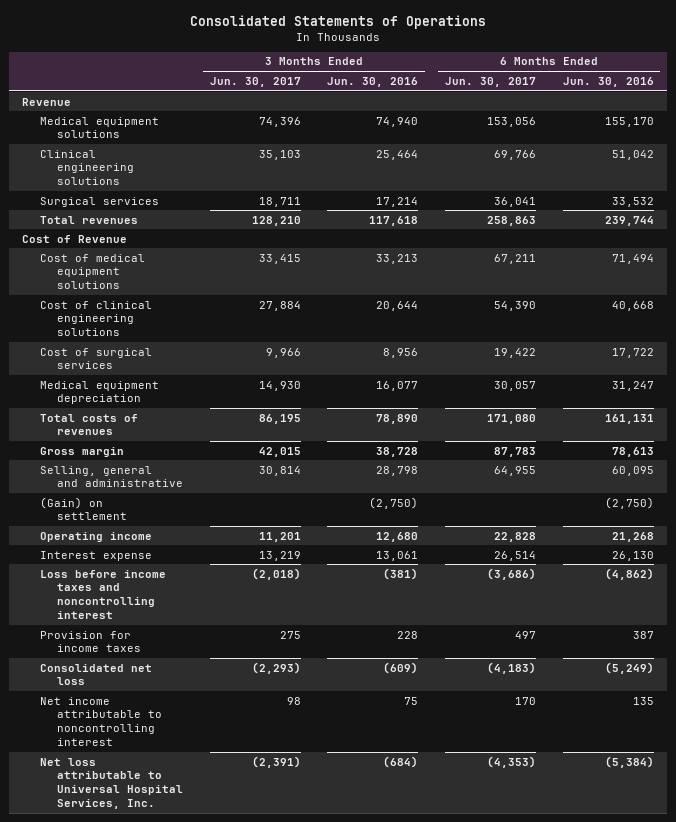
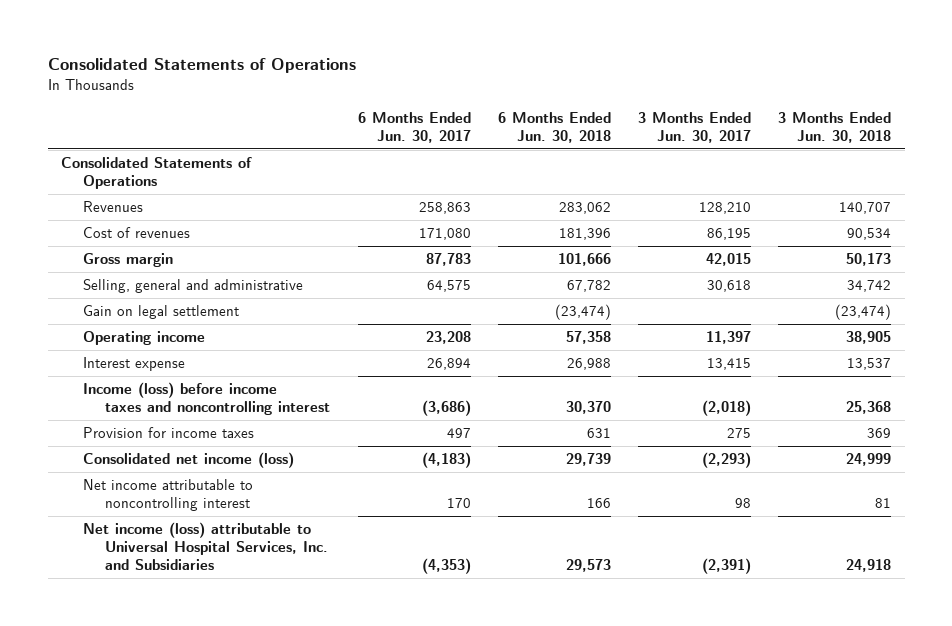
[327,76,419,87] Jun. 30, 2016 -> none
[562,76,654,87] Jun. 30, 2016 -> none
none -> [497,111,611,143] 6 Months Ended Jun. 30, 2018
none -> [778,111,892,143] 3 Months Ended Jun. 30, 2018
[22,97,72,106] Revenue -> none
[39,116,159,139] Medical equipment solutions -> none
[39,149,134,186] Clinical engineering solutions -> none
[39,196,159,207] Surgical services -> none
[22,234,128,243] Cost of Revenue -> none
[39,253,145,290] Cost of medical equipment solutions -> none
[39,300,152,337] Cost of clinical engineering solutions -> none
[39,347,152,370] Cost of surgical services -> none
[39,380,159,405] Medical equipment depreciation -> none
none -> [61,157,253,190] Consolidated Statements of Operations
[39,215,138,224] Total revenues -> [83,201,144,213] Revenues
[39,413,138,436] Total costs of revenues -> [83,227,191,239] Cost of revenues
[258,465,301,476] 30,814 -> [707,280,752,293] 30,618
[494,465,537,476] 64,955 -> [426,280,471,293] 64,575
[39,496,127,521] (Gain) on settlement -> [83,305,240,320] Gain on legal settlement
[258,531,301,542] 11,201 -> [706,331,752,345] 11,397
[494,531,537,542] 22,828 -> [425,331,471,345] 23,208
[258,550,301,561] 13,219 -> [707,358,752,371] 13,415
[494,550,537,561] 26,514 -> [426,358,471,371] 26,894
[39,569,166,619] Loss before income taxes and noncontrolling interest -> [83,382,331,416] Income (loss) before income taxes and noncontrolling interest
[39,663,152,686] Consolidated net loss -> [83,452,295,469] Consolidated net income (loss)
[39,757,183,809] Net loss attributable to Universal Hospital Services, Inc. -> [83,522,329,571] Net income (loss) attributable to Universal Hospital Services, Inc. and Subsidiaries

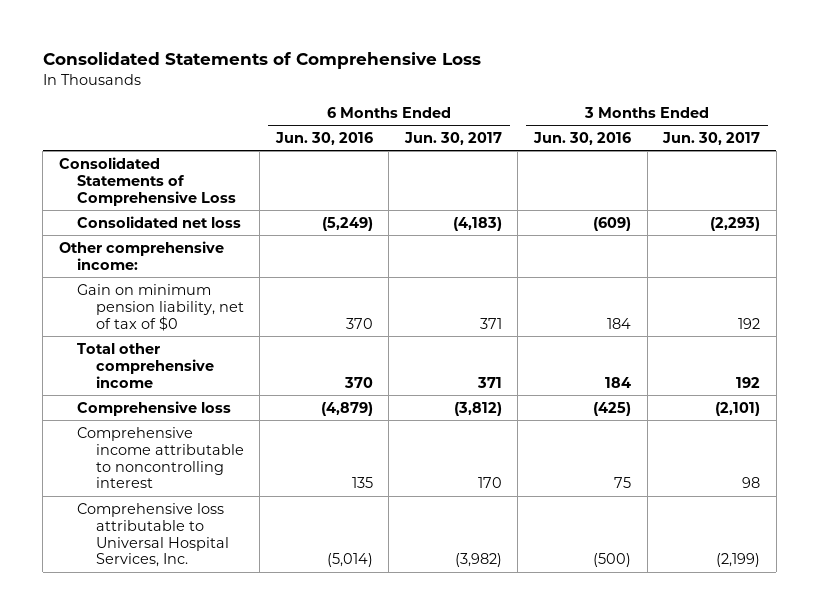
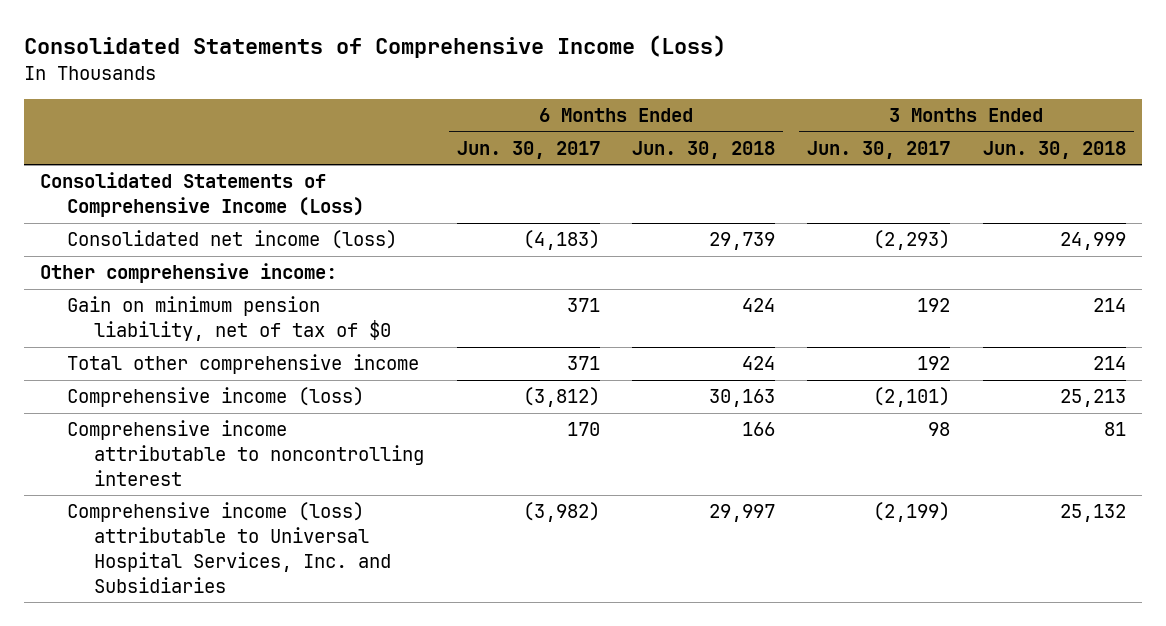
[42,52,481,70] Consolidated Statements of Comprehensive Loss -> [24,34,727,58] Consolidated Statements of Comprehensive Income (Loss)
[274,131,373,145] Jun. 30, 2016 -> none
[532,131,631,145] Jun. 30, 2016 -> none
none -> [632,140,776,159] Jun. 30, 2018
none -> [982,140,1126,159] Jun. 30, 2018
[58,156,237,206] Consolidated Statements of Comprehensive Loss -> [40,172,365,218] Consolidated Statements of Comprehensive Income (Loss)
[77,215,242,228] Consolidated net loss -> [67,230,398,250] Consolidated net income (loss)
[77,400,232,416] Comprehensive loss -> [67,387,365,408] Comprehensive income (loss)
[77,502,229,568] Comprehensive loss attributable to Universal Hospital Services, Inc. -> [67,502,392,593] Comprehensive income (loss) attributable to Universal Hospital Services, Inc. and Subsidiaries

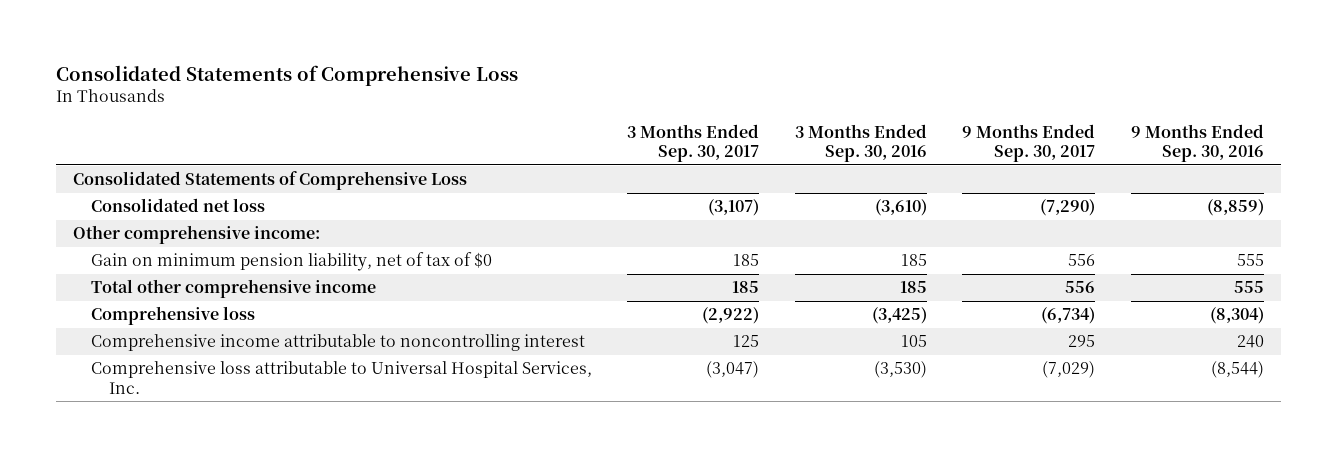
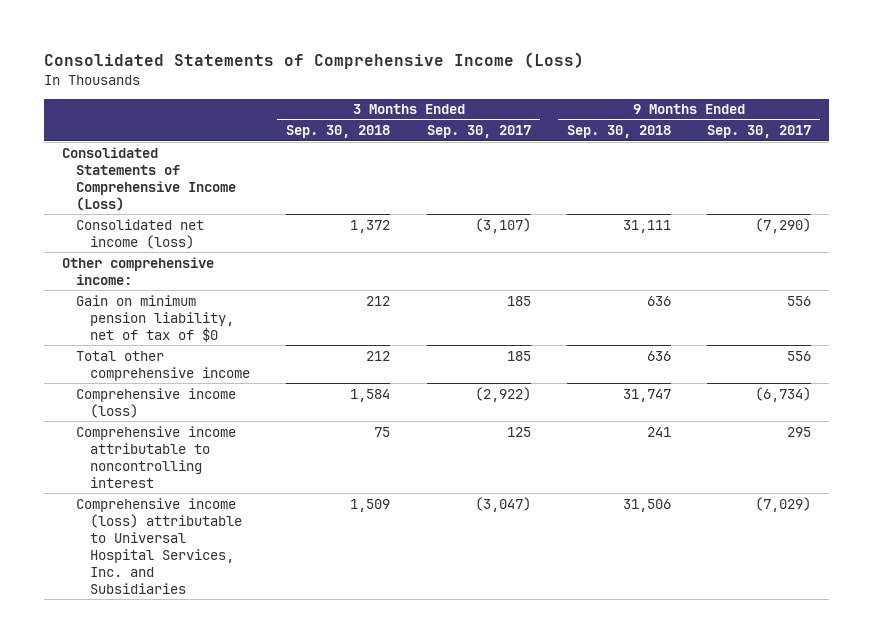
[55,64,518,86] Consolidated Statements of Comprehensive Loss -> [44,51,585,69] Consolidated Statements of Comprehensive Income (Loss)
[794,123,927,163] 3 Months Ended Sep. 30, 2016 -> none
[1130,123,1264,163] 9 Months Ended Sep. 30, 2016 -> none
none -> [286,125,391,139] Sep. 30, 2018
none -> [566,125,671,139] Sep. 30, 2018
[73,171,468,191] Consolidated Statements of Comprehensive Loss -> [62,146,237,211] Consolidated Statements of Comprehensive Income (Loss)
[90,198,265,213] Consolidated net loss -> [76,218,205,249] Consolidated net income (loss)
[90,306,255,326] Comprehensive loss -> [76,387,237,418] Comprehensive income (loss)
[90,361,592,394] Comprehensive loss attributable to Universal Hospital Services, Inc. -> [76,497,243,594] Comprehensive income (loss) attributable to Universal Hospital Services, Inc. and Subsidiaries

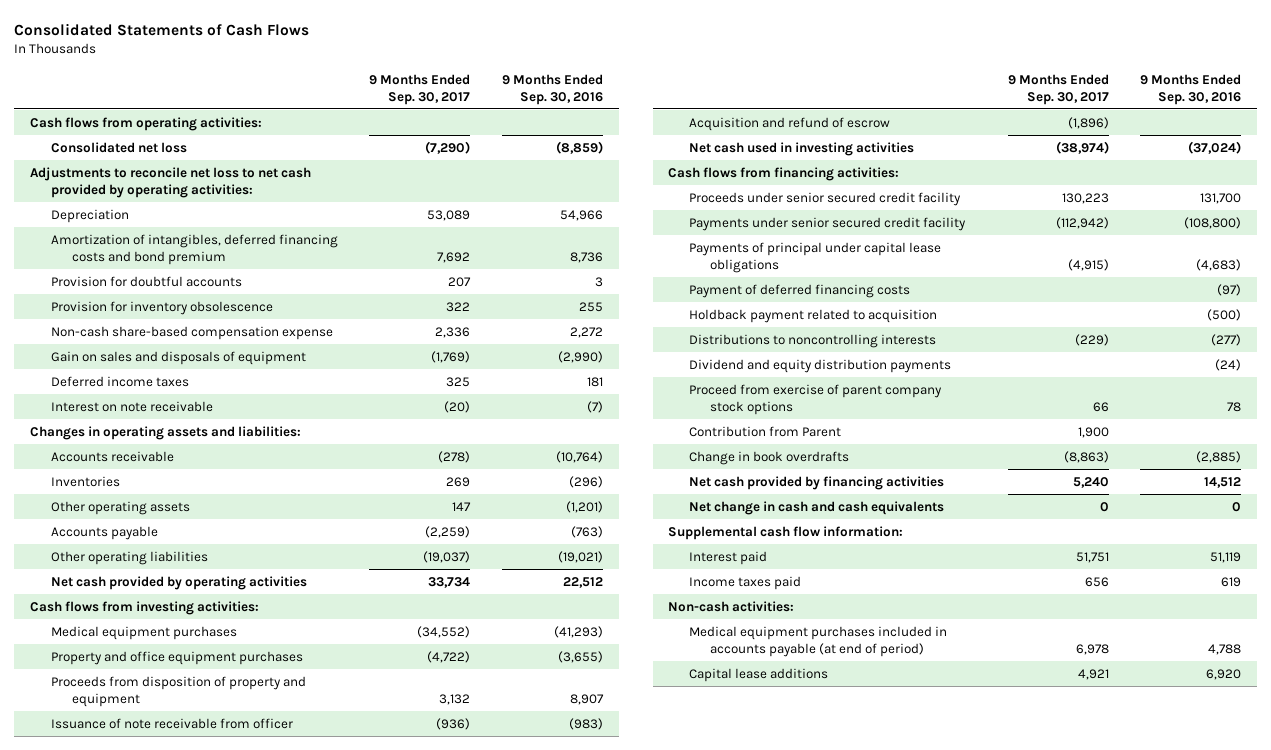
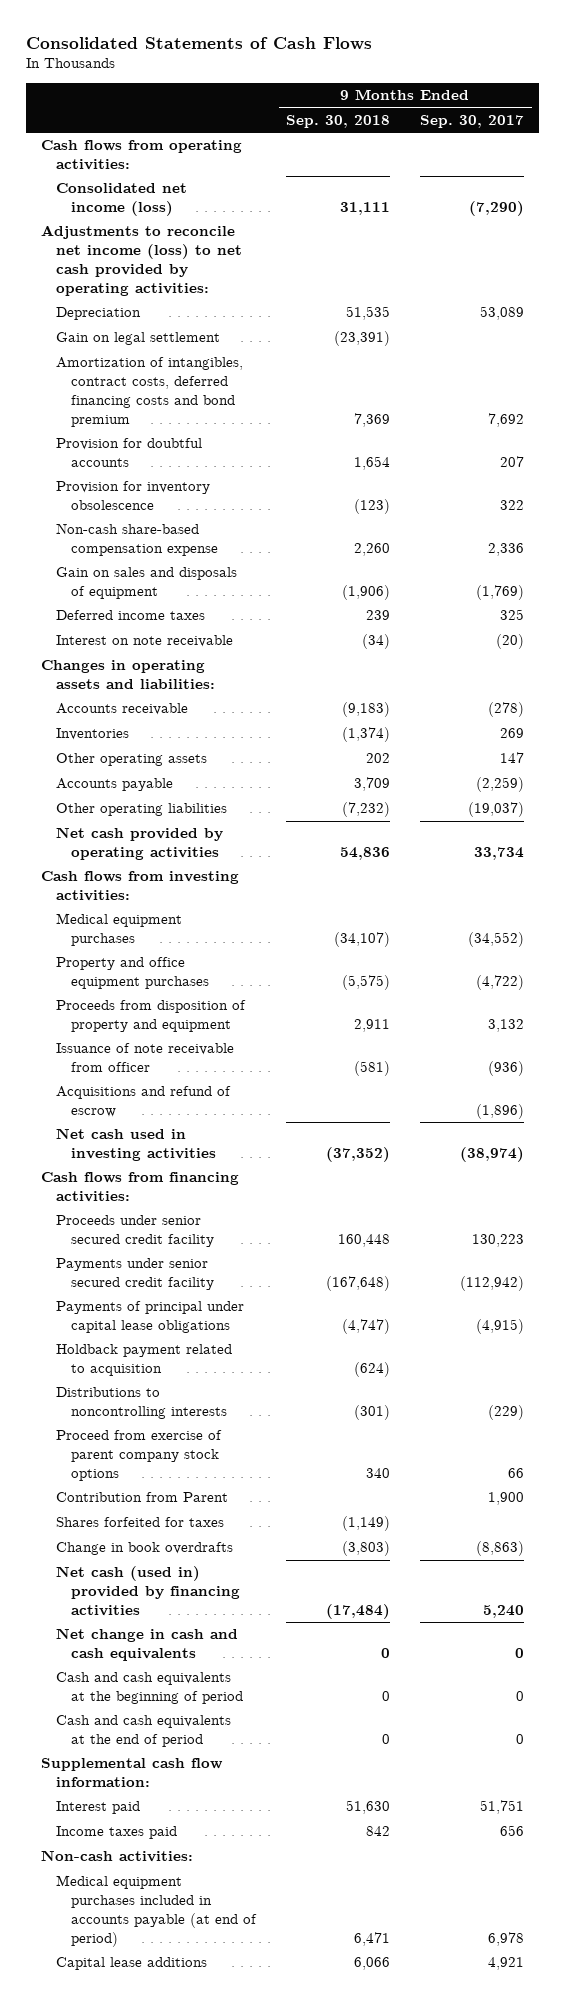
[501,73,603,105] 9 Months Ended Sep. 30, 2016 -> none
none -> [286,115,391,129] Sep. 30, 2018
[50,141,187,153] Consolidated net loss -> [56,183,188,217] Consolidated net income (loss)
[29,166,311,198] Adjustments to reconcile net loss to net cash provided by operating activities: -> [40,225,243,296] Adjustments to reconcile net income (loss) to net cash provided by operating activities:
none -> [56,332,221,346] Gain on legal settlement
[50,233,338,265] Amortization of intangibles, deferred financing costs and bond premium -> [56,357,244,427] Amortization of intangibles, contract costs, deferred financing costs and bond premium
[689,116,891,131] Acquisition and refund of escrow -> [56,1086,232,1118] Acquisitions and refund of escrow
[689,283,911,298] Payment of deferred financing costs -> none
[689,358,952,373] Dividend and equity distribution payments -> none
none -> [56,1517,225,1528] Shares forfeited for taxes
[689,475,945,490] Net cash provided by financing activities -> [56,1566,241,1616] Net cash (used in) provided by financing activities
none -> [56,1672,244,1705] Cash and cash equivalents at the beginning of period
none -> [56,1715,232,1748] Cash and cash equivalents at the end of period

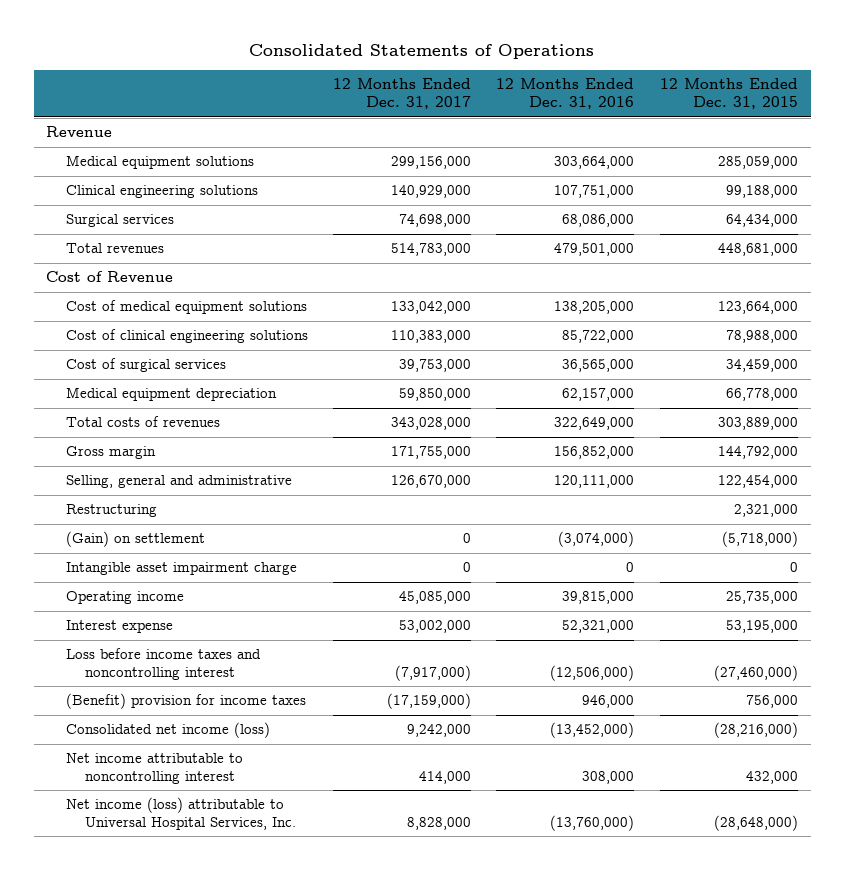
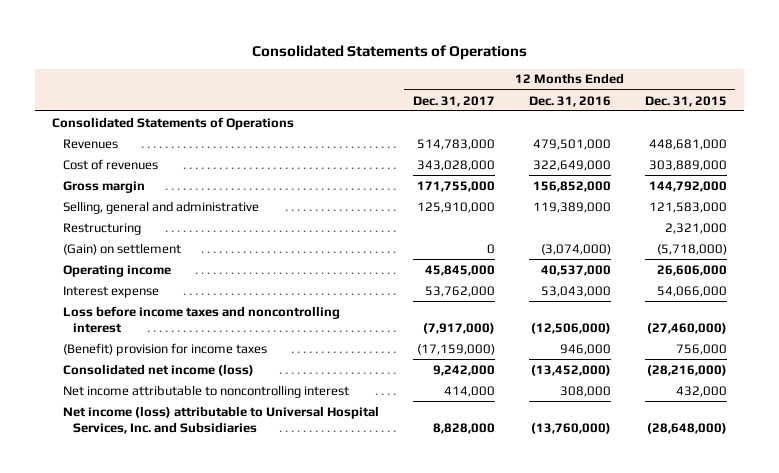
[46,126,113,138] Revenue -> none
[65,155,254,170] Medical equipment solutions -> none
[65,185,258,199] Clinical engineering solutions -> none
[65,214,174,228] Surgical services -> none
[46,271,174,283] Cost of Revenue -> none
[65,300,307,315] Cost of medical equipment solutions -> none
[65,329,308,344] Cost of clinical engineering solutions -> none
[65,358,226,373] Cost of surgical services -> none
[65,387,277,402] Medical equipment depreciation -> none
none -> [52,116,295,130] Consolidated Statements of Operations
[65,243,164,254] Total revenues -> [62,138,118,149] Revenues
[65,416,220,428] Total costs of revenues -> [62,158,158,170] Cost of revenues
[390,475,471,489] 126,670,000 -> [416,201,495,213] 125,910,000
[554,475,635,489] 120,111,000 -> [532,201,611,213] 119,389,000
[717,475,798,489] 122,454,000 -> [648,201,727,213] 121,583,000
[65,562,297,576] Intangible asset impairment charge -> none
[398,591,471,605] 45,085,000 -> [424,264,495,276] 45,845,000
[562,591,635,605] 39,815,000 -> [540,264,611,276] 40,537,000
[725,591,798,605] 25,735,000 -> [656,264,727,276] 26,606,000
[398,620,471,634] 53,002,000 -> [424,285,495,297] 53,762,000
[562,620,635,634] 52,321,000 -> [540,285,611,297] 53,043,000
[725,620,798,634] 53,195,000 -> [656,285,727,297] 54,066,000
[65,797,296,830] Net income (loss) attributable to Universal Hospital Services, Inc. -> [62,405,379,434] Net income (loss) attributable to Universal Hospital Services, Inc. and Subsidiaries

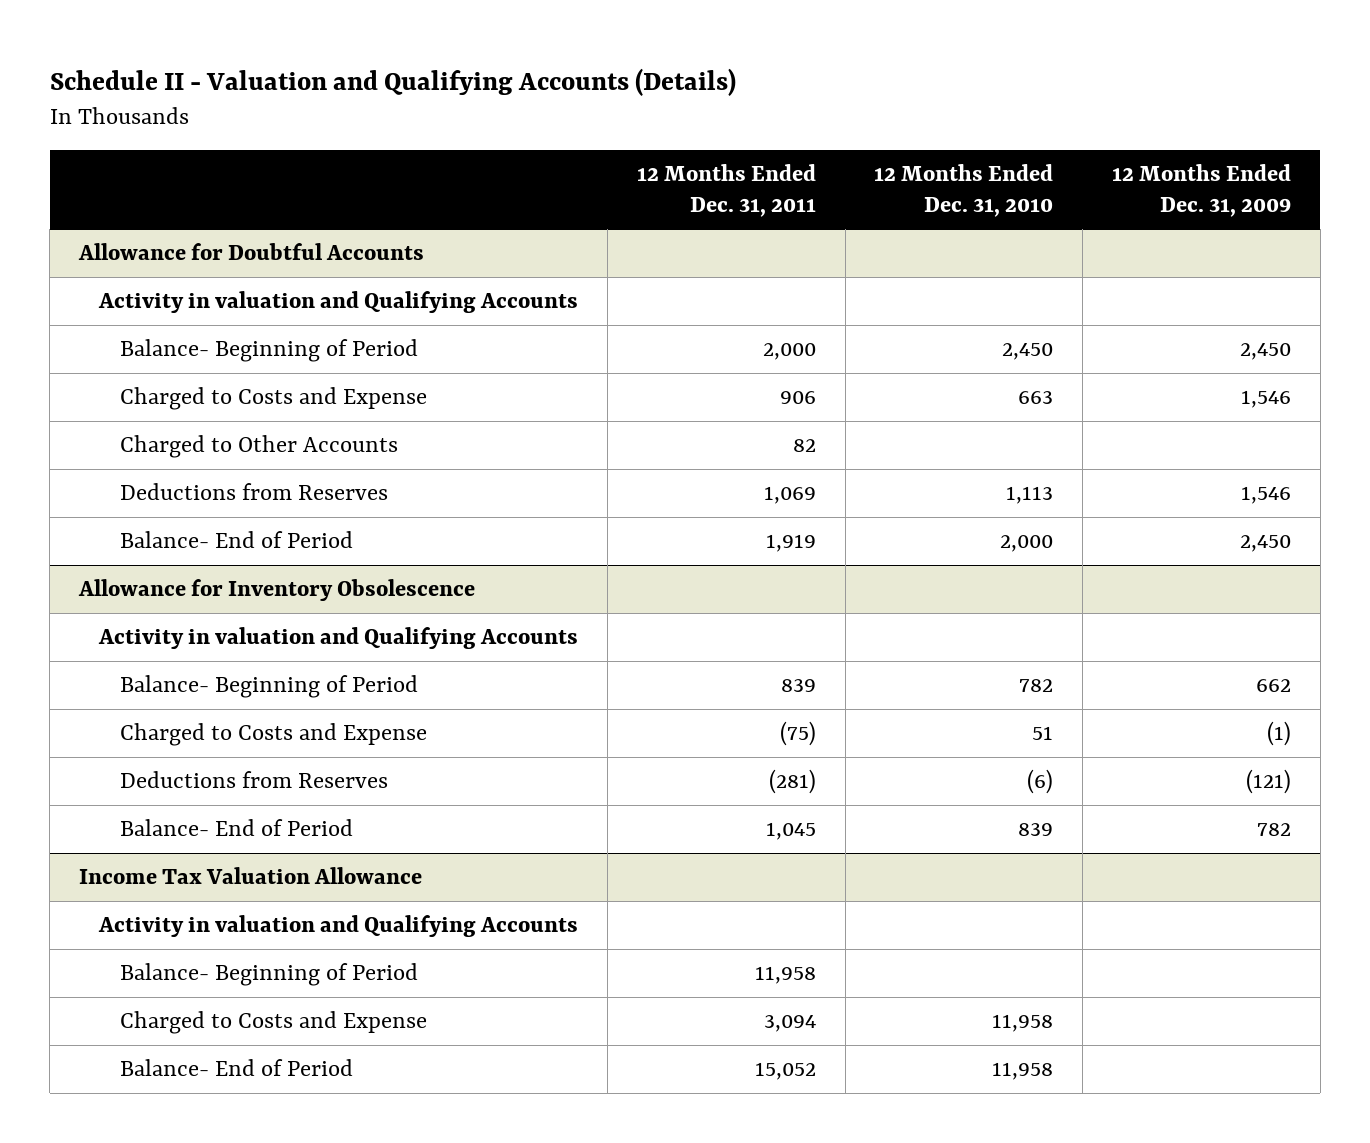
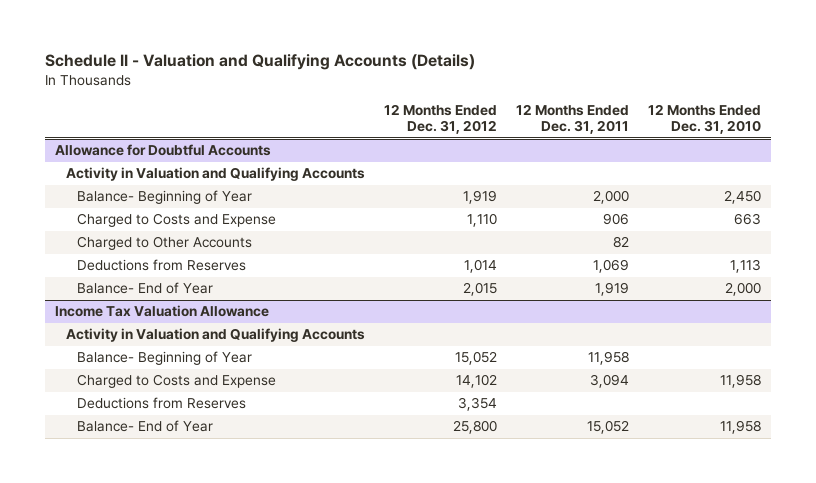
[1111,164,1291,217] 12 Months Ended Dec. 31, 2009 -> none
none -> [383,104,497,135] 12 Months Ended Dec. 31, 2012
[98,291,579,314] Activity in valuation and Qualifying Accounts -> [65,167,365,182] Activity in Valuation and Qualifying Accounts
[119,339,418,363] Balance- Beginning of Period -> [76,190,252,205] Balance- Beginning of Year
[78,579,476,602] Allowance for Inventory Obsolescence -> none
[98,627,579,650] Activity in valuation and Qualifying Accounts -> none
[119,675,418,699] Balance- Beginning of Period -> none
[119,723,427,747] Charged to Costs and Expense -> none
[119,771,388,789] Deductions from Reserves -> none
[119,819,353,837] Balance- End of Period -> none
[119,531,353,549] Balance- End of Period -> [76,282,213,295] Balance- End of Year
[98,915,579,938] Activity in valuation and Qualifying Accounts -> [65,328,365,343] Activity in Valuation and Qualifying Accounts
[119,963,418,987] Balance- Beginning of Period -> [76,351,252,366] Balance- Beginning of Year
none -> [76,397,246,410] Deductions from Reserves
[119,1059,353,1077] Balance- End of Period -> [76,420,213,433] Balance- End of Year

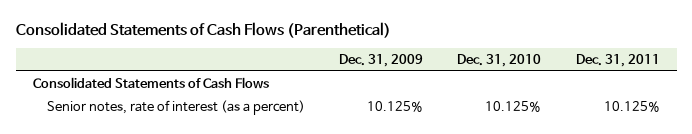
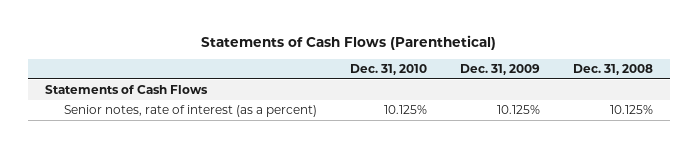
[15,22,391,39] Consolidated Statements of Cash Flows (Parenthetical) -> [200,34,496,50] Statements of Cash Flows (Parenthetical)
[575,53,660,67] Dec. 31, 2011 -> none
none -> [572,63,653,75] Dec. 31, 2008
[32,77,269,90] Consolidated Statements of Cash Flows -> [44,85,208,95] Statements of Cash Flows

